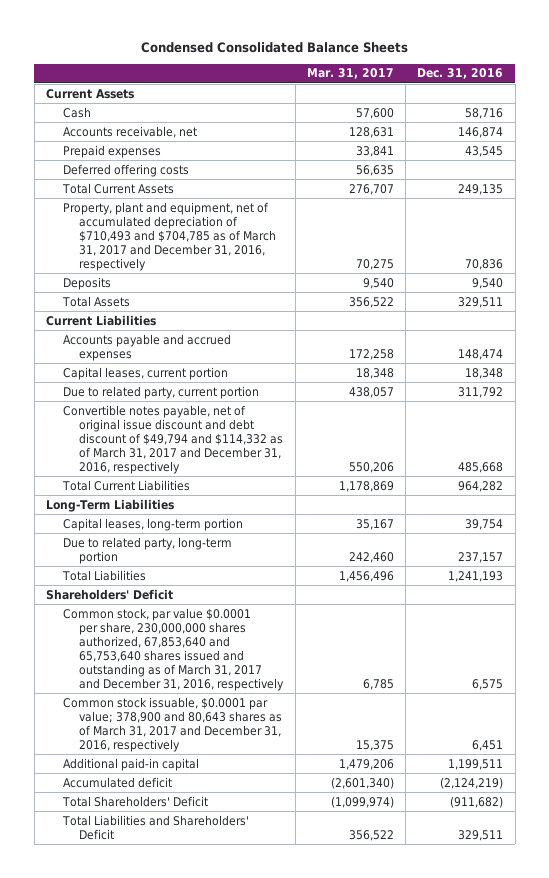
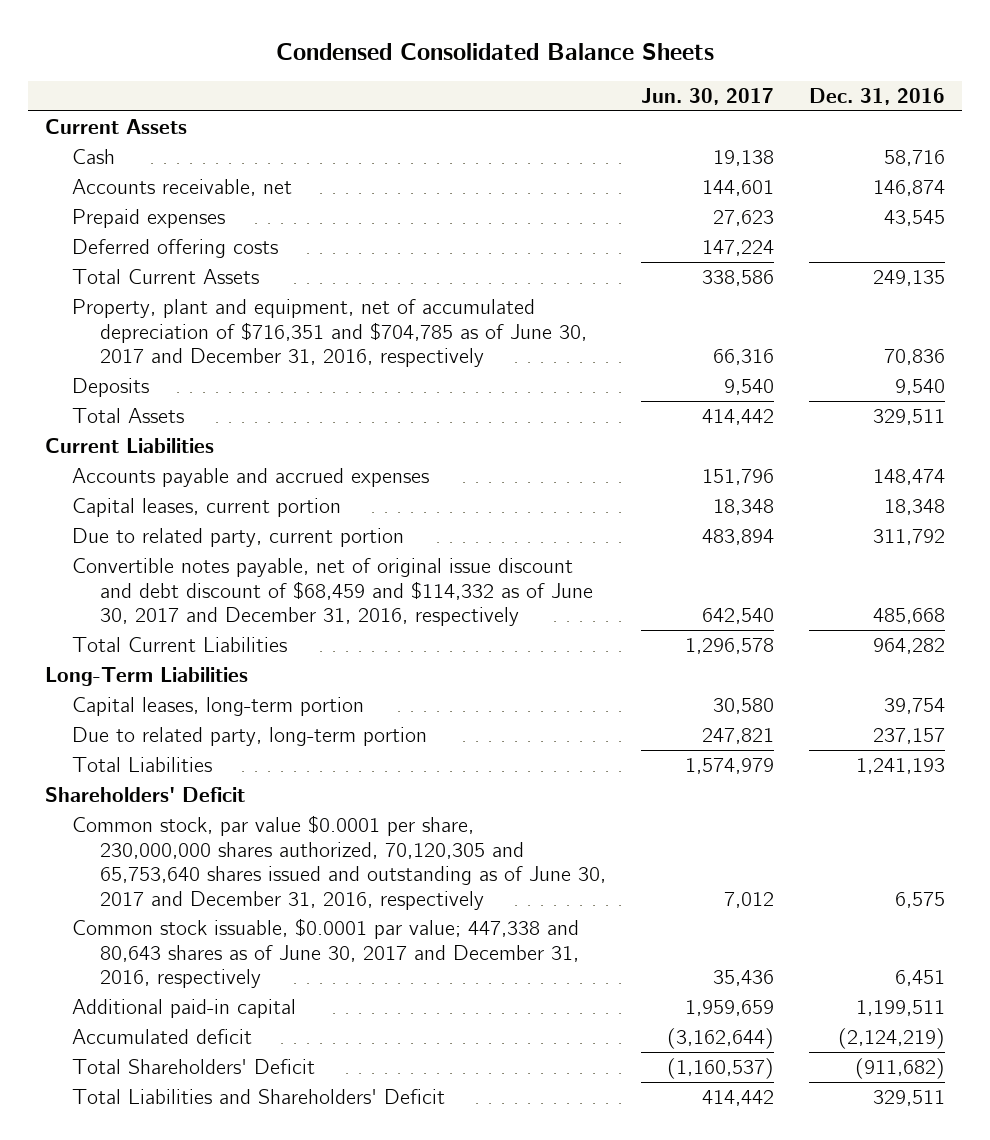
[306,68,394,80] Mar. 31, 2017 -> none
none -> [640,88,774,106] Jun. 30, 2017
[62,201,277,271] Property, plant and equipment, net of accumulated depreciation of $710,493 and $704,785 as of March 31, 2017 and December 31, 2016, respectively -> [72,299,587,368] Property, plant and equipment, net of accumulated depreciation of $716,351 and $704,785 as of June 30, 2017 and December 31, 2016, respectively
[62,404,284,474] Convertible notes payable, net of original issue discount and debt discount of $49,794 and $114,332 as of March 31, 2017 and December 31, 2016, respectively -> [72,558,593,627] Convertible notes payable, net of original issue discount and debt discount of $68,459 and $114,332 as of June 30, 2017 and December 31, 2016, respectively
[62,607,285,692] Common stock, par value $0.0001 per share, 230,000,000 shares authorized, 67,853,640 and 65,753,640 shares issued and outstanding as of March 31, 2017 and December 31, 2016, respectively -> [72,815,606,910] Common stock, par value $0.0001 per share, 230,000,000 shares authorized, 70,120,305 and 65,753,640 shares issued and outstanding as of June 30, 2017 and December 31, 2016, respectively
[62,696,283,752] Common stock issuable, $0.0001 par value; 378,900 and 80,643 shares as of March 31, 2017 and December 31, 2016, respectively -> [72,918,580,989] Common stock issuable, $0.0001 par value; 447,338 and 80,643 shares as of June 30, 2017 and December 31, 2016, respectively

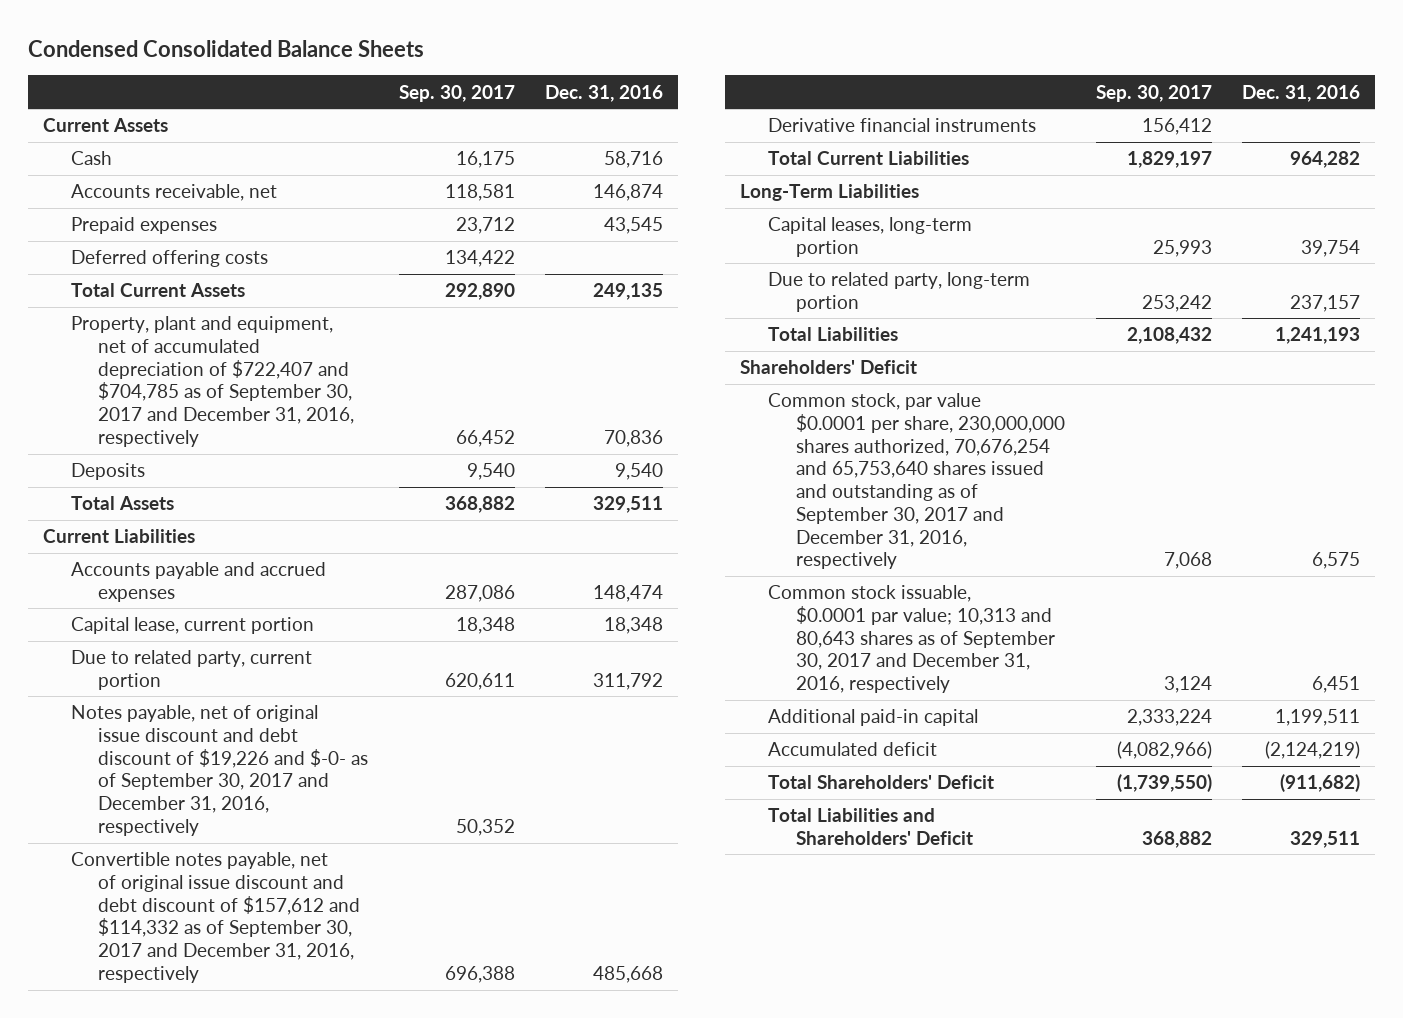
[640,88,774,106] Jun. 30, 2017 -> none
none -> [398,84,515,102] Sep. 30, 2017
[72,299,587,368] Property, plant and equipment, net of accumulated depreciation of $716,351 and $704,785 as of June 30, 2017 and December 31, 2016, respectively -> [70,316,355,447] Property, plant and equipment, net of accumulated depreciation of $722,407 and $704,785 as of September 30, 2017 and December 31, 2016, respectively
[72,498,342,518] Capital leases, current portion -> [70,617,314,635] Capital lease, current portion
none -> [70,705,369,836] Notes payable, net of original issue discount and debt discount of $19,226 and $-0- as of September 30, 2017 and December 31, 2016, respectively
[72,558,593,627] Convertible notes payable, net of original issue discount and debt discount of $68,459 and $114,332 as of June 30, 2017 and December 31, 2016, respectively -> [70,852,361,983] Convertible notes payable, net of original issue discount and debt discount of $157,612 and $114,332 as of September 30, 2017 and December 31, 2016, respectively
none -> [767,118,1036,133] Derivative financial instruments
[72,815,606,910] Common stock, par value $0.0001 per share, 230,000,000 shares authorized, 70,120,305 and 65,753,640 shares issued and outstanding as of June 30, 2017 and December 31, 2016, respectively -> [767,393,1065,570] Common stock, par value $0.0001 per share, 230,000,000 shares authorized, 70,676,254 and 65,753,640 shares issued and outstanding as of September 30, 2017 and December 31, 2016, respectively
[72,918,580,989] Common stock issuable, $0.0001 par value; 447,338 and 80,643 shares as of June 30, 2017 and December 31, 2016, respectively -> [767,585,1055,694] Common stock issuable, $0.0001 par value; 10,313 and 80,643 shares as of September 30, 2017 and December 31, 2016, respectively

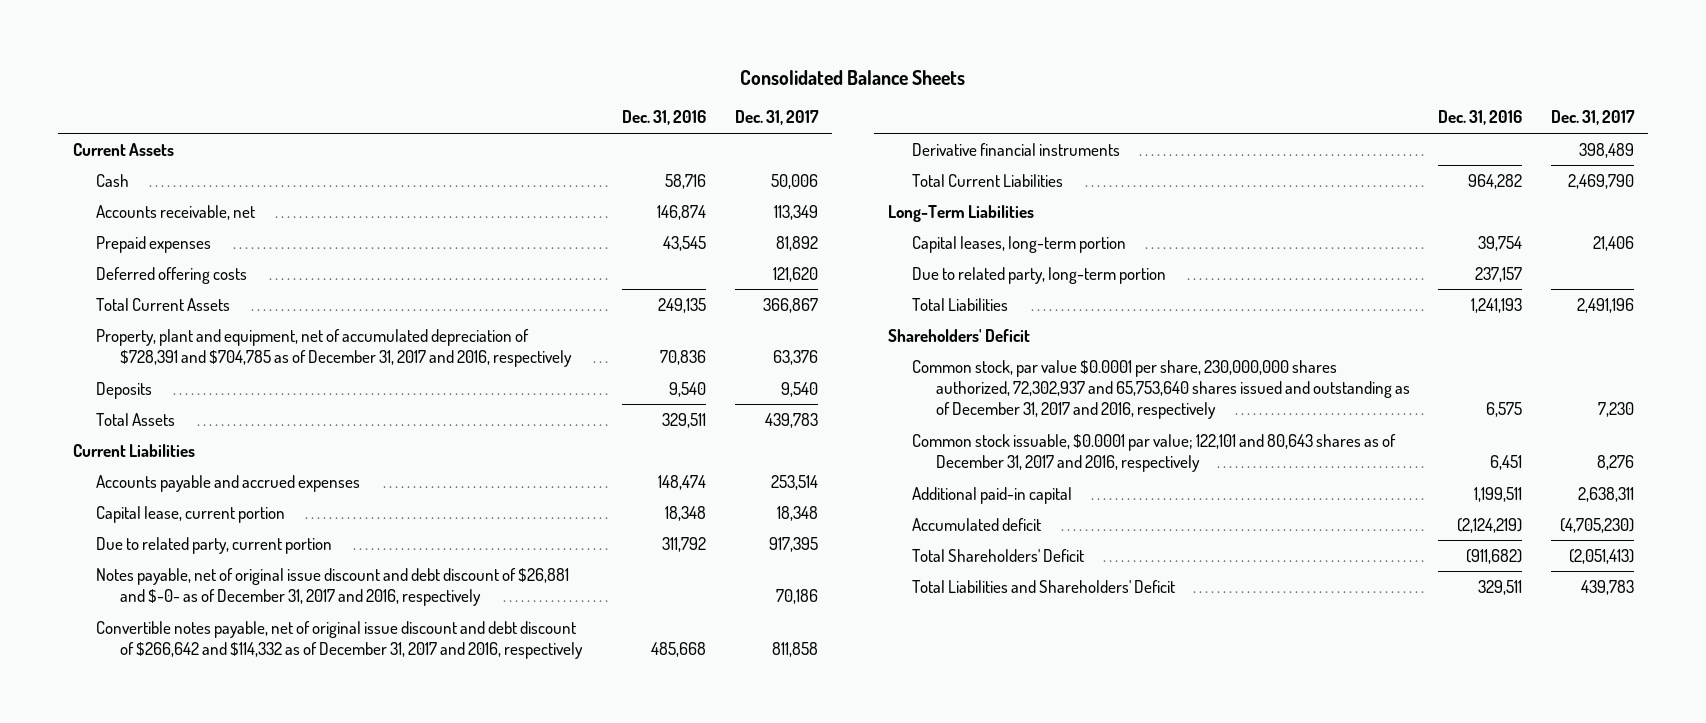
[27,39,424,57] Condensed Consolidated Balance Sheets -> [740,69,966,85] Consolidated Balance Sheets
[398,84,515,102] Sep. 30, 2017 -> none
none -> [734,110,819,126] Dec. 31, 2017
[70,316,355,447] Property, plant and equipment, net of accumulated depreciation of $722,407 and $704,785 as of September 30, 2017 and December 31, 2016, respectively -> [96,328,573,368] Property, plant and equipment, net of accumulated depreciation of $728,391 and $704,785 as of December 31, 2017 and 2016, respectively
[70,705,369,836] Notes payable, net of original issue discount and debt discount of $19,226 and $-0- as of September 30, 2017 and December 31, 2016, respectively -> [96,567,570,607] Notes payable, net of original issue discount and debt discount of $26,881 and $-0- as of December 31, 2017 and 2016, respectively
[70,852,361,983] Convertible notes payable, net of original issue discount and debt discount of $157,612 and $114,332 as of September 30, 2017 and December 31, 2016, respectively -> [96,620,584,660] Convertible notes payable, net of original issue discount and debt discount of $266,642 and $114,332 as of December 31, 2017 and 2016, respectively
[767,393,1065,570] Common stock, par value $0.0001 per share, 230,000,000 shares authorized, 70,676,254 and 65,753,640 shares issued and outstanding as of September 30, 2017 and December 31, 2016, respectively -> [912,359,1410,420] Common stock, par value $0.0001 per share, 230,000,000 shares authorized, 72,302,937 and 65,753,640 shares issued and outstanding as of December 31, 2017 and 2016, respectively
[767,585,1055,694] Common stock issuable, $0.0001 par value; 10,313 and 80,643 shares as of September 30, 2017 and December 31, 2016, respectively -> [912,433,1397,473] Common stock issuable, $0.0001 par value; 122,101 and 80,643 shares as of December 31, 2017 and 2016, respectively

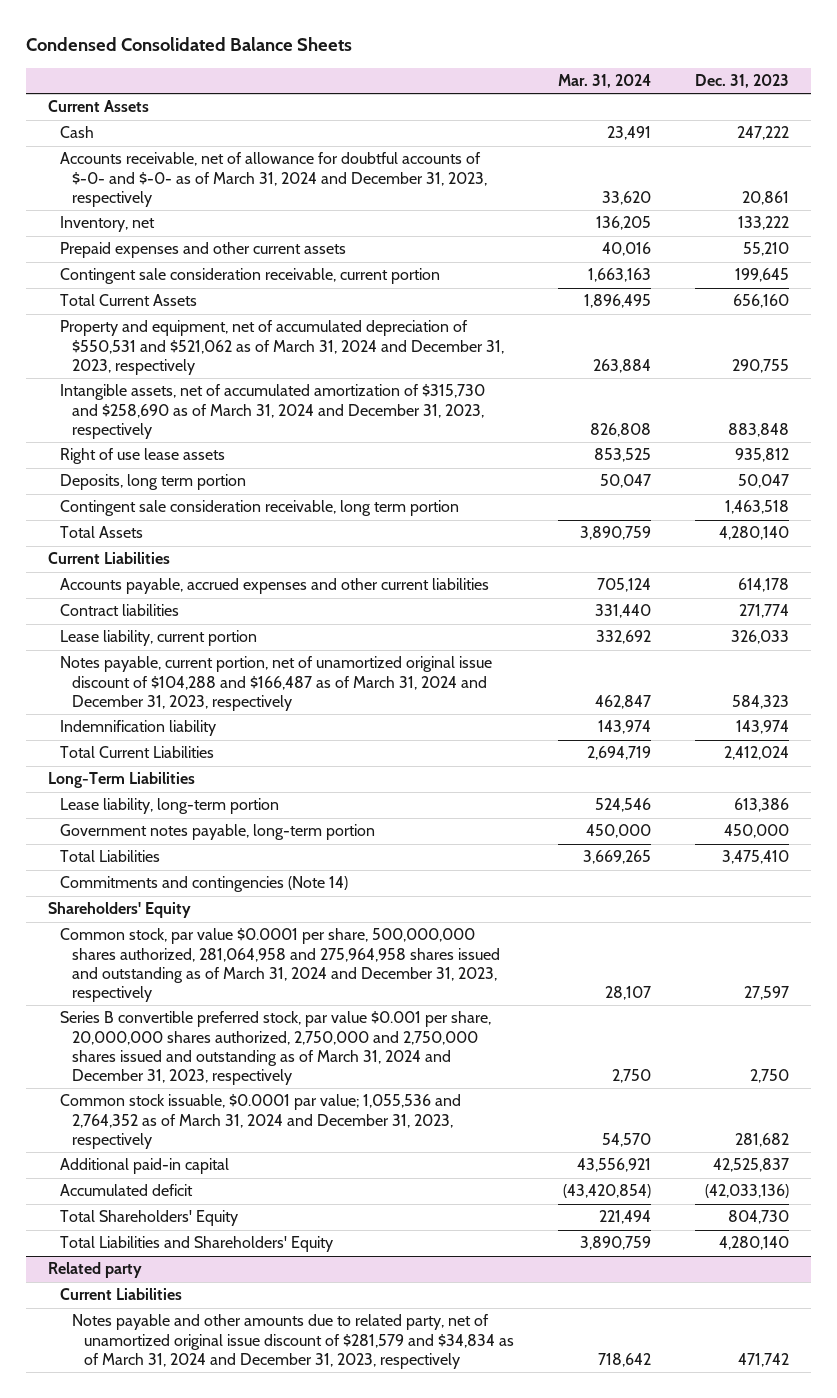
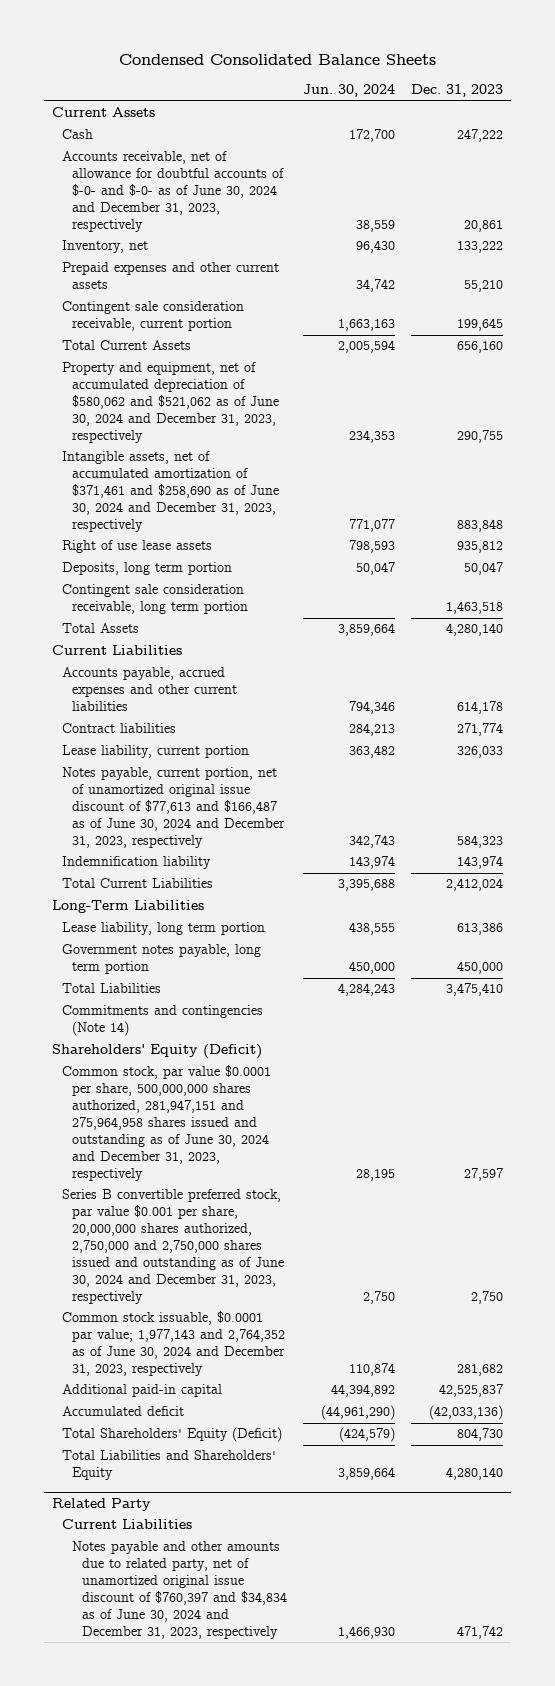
[557,74,651,89] Mar. 31, 2024 -> none
none -> [303,84,396,98] Jun. 30, 2024
[60,152,487,207] Accounts receivable, net of allowance for doubtful accounts of $-0- and $-0- as of March 31, 2024 and December 31, 2023, respectively -> [62,151,285,233] Accounts receivable, net of allowance for doubtful accounts of $-0- and $-0- as of June 30, 2024 and December 31, 2023, respectively
[60,320,504,375] Property and equipment, net of accumulated depreciation of $550,531 and $521,062 as of March 31, 2024 and December 31, 2023, respectively -> [62,362,280,444] Property and equipment, net of accumulated depreciation of $580,062 and $521,062 as of June 30, 2024 and December 31, 2023, respectively
[60,384,486,439] Intangible assets, net of accumulated amortization of $315,730 and $258,690 as of March 31, 2024 and December 31, 2023, respectively -> [62,451,280,533] Intangible assets, net of accumulated amortization of $371,461 and $258,690 as of June 30, 2024 and December 31, 2023, respectively
[60,656,493,711] Notes payable, current portion, net of unamortized original issue discount of $104,288 and $166,487 as of March 31, 2024 and December 31, 2023, respectively -> [62,767,286,849] Notes payable, current portion, net of unamortized original issue discount of $77,613 and $166,487 as of June 30, 2024 and December 31, 2023, respectively
[60,798,280,815] Lease liability, long-term portion -> [62,922,266,936] Lease liability, long term portion
[60,824,376,841] Government notes payable, long-term portion -> [62,944,262,975] Government notes payable, long term portion
[48,902,192,919] Shareholders' Equity -> [52,1044,263,1060] Shareholders' Equity (Deficit)
[60,928,500,1002] Common stock, par value $0.0001 per share, 500,000,000 shares authorized, 281,064,958 and 275,964,958 shares issued and outstanding as of March 31, 2024 and December 31, 2023, respectively -> [62,1065,272,1182] Common stock, par value $0.0001 per share, 500,000,000 shares authorized, 281,947,151 and 275,964,958 shares issued and outstanding as of June 30, 2024 and December 31, 2023, respectively
[60,1011,492,1085] Series B convertible preferred stock, par value $0.001 per share, 20,000,000 shares authorized, 2,750,000 and 2,750,000 shares issued and outstanding as of March 31, 2024 and December 31, 2023, respectively -> [62,1189,285,1305] Series B convertible preferred stock, par value $0.001 per share, 20,000,000 shares authorized, 2,750,000 and 2,750,000 shares issued and outstanding as of June 30, 2024 and December 31, 2023, respectively
[60,1094,462,1149] Common stock issuable, $0.0001 par value; 1,055,536 and 2,764,352 as of March 31, 2024 and December 31, 2023, respectively -> [62,1311,286,1377] Common stock issuable, $0.0001 par value; 1,977,143 and 2,764,352 as of June 30, 2024 and December 31, 2023, respectively
[60,1210,239,1227] Total Shareholders' Equity -> [62,1427,283,1443] Total Shareholders' Equity (Deficit)
[48,1262,143,1279] Related party -> [52,1497,152,1511] Related Party
[71,1314,514,1369] Notes payable and other amounts due to related party, net of unamortized original issue discount of $281,579 and $34,834 as of March 31, 2024 and December 31, 2023, respectively -> [72,1541,288,1640] Notes payable and other amounts due to related party, net of unamortized original issue discount of $760,397 and $34,834 as of June 30, 2024 and December 31, 2023, respectively

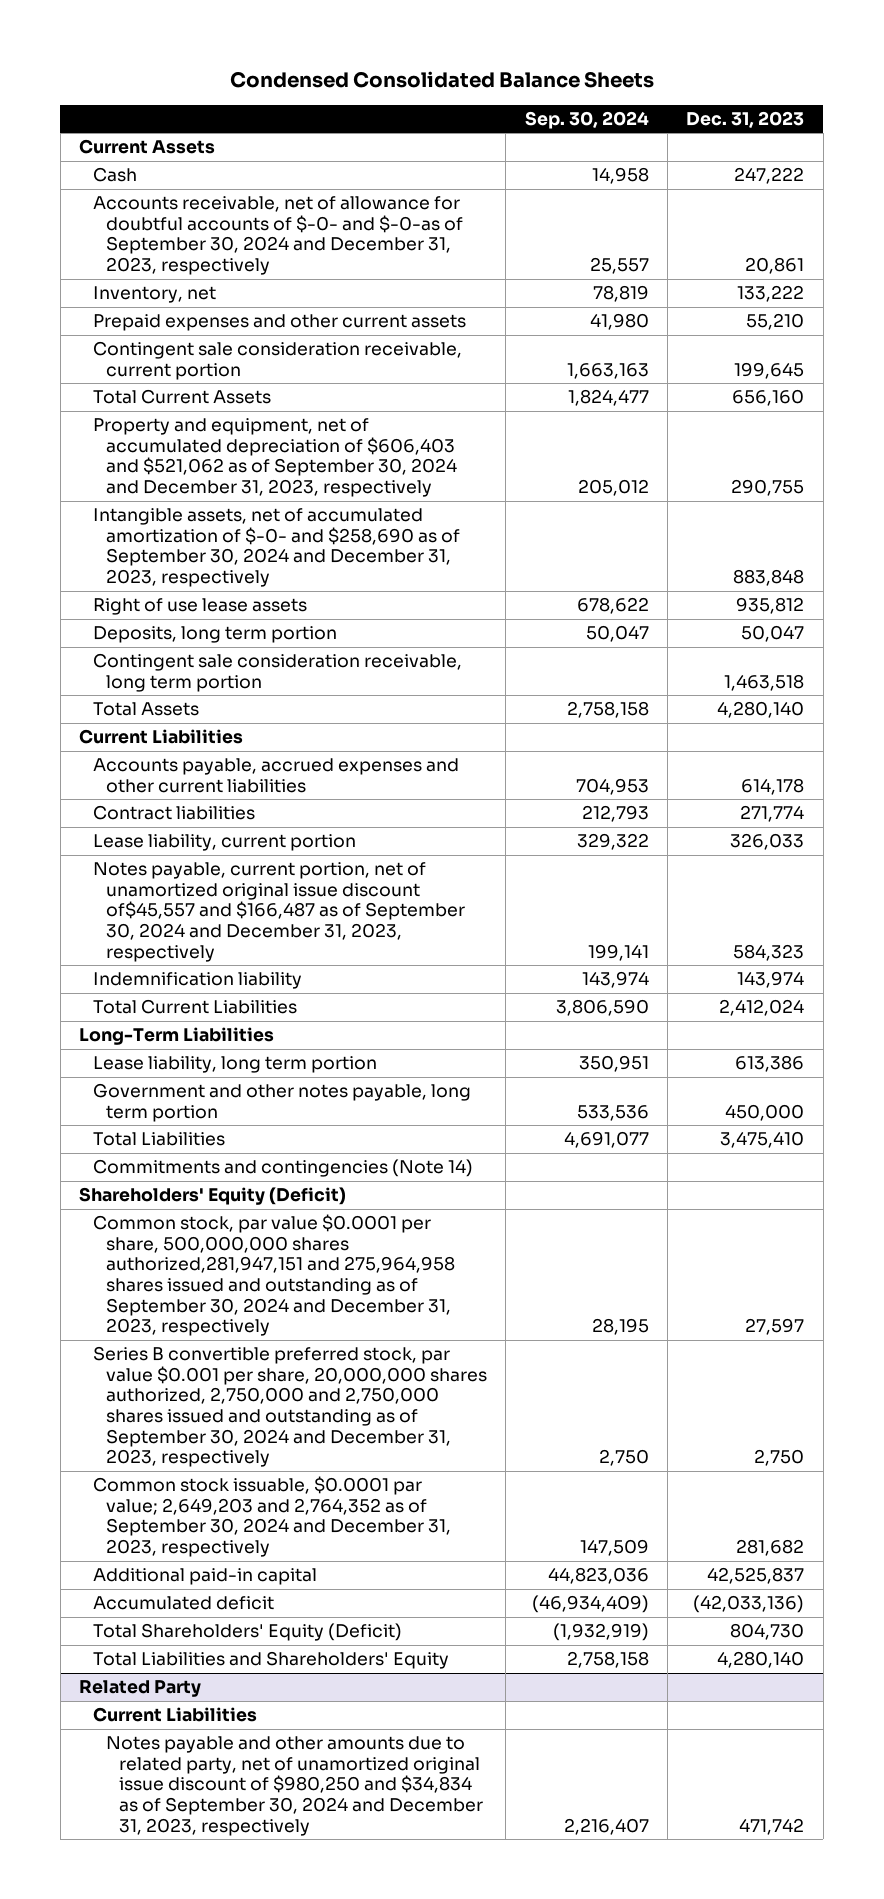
[303,84,396,98] Jun. 30, 2024 -> none
none -> [524,110,649,129] Sep. 30, 2024
[62,151,285,233] Accounts receivable, net of allowance for doubtful accounts of $-0- and $-0- as of June 30, 2024 and December 31, 2023, respectively -> [92,196,463,276] Accounts receivable, net of allowance for doubtful accounts of $-0- and $-0-as of September 30, 2024 and December 31, 2023, respectively
[62,362,280,444] Property and equipment, net of accumulated depreciation of $580,062 and $521,062 as of June 30, 2024 and December 31, 2023, respectively -> [92,418,457,498] Property and equipment, net of accumulated depreciation of $606,403 and $521,062 as of September 30, 2024 and December 31, 2023, respectively
[62,451,280,533] Intangible assets, net of accumulated amortization of $371,461 and $258,690 as of June 30, 2024 and December 31, 2023, respectively -> [92,508,460,588] Intangible assets, net of accumulated amortization of $-0- and $258,690 as of September 30, 2024 and December 31, 2023, respectively
[62,767,286,849] Notes payable, current portion, net of unamortized original issue discount of $77,613 and $166,487 as of June 30, 2024 and December 31, 2023, respectively -> [92,862,465,962] Notes payable, current portion, net of unamortized original issue discount of$45,557 and $166,487 as of September 30, 2024 and December 31, 2023, respectively
[62,944,262,975] Government notes payable, long term portion -> [92,1083,471,1122] Government and other notes payable, long term portion
[62,1065,272,1182] Common stock, par value $0.0001 per share, 500,000,000 shares authorized, 281,947,151 and 275,964,958 shares issued and outstanding as of June 30, 2024 and December 31, 2023, respectively -> [92,1214,455,1337] Common stock, par value $0.0001 per share, 500,000,000 shares authorized,281,947,151 and 275,964,958 shares issued and outstanding as of September 30, 2024 and December 31, 2023, respectively
[62,1189,285,1305] Series B convertible preferred stock, par value $0.001 per share, 20,000,000 shares authorized, 2,750,000 and 2,750,000 shares issued and outstanding as of June 30, 2024 and December 31, 2023, respectively -> [92,1346,487,1468] Series B convertible preferred stock, par value $0.001 per share, 20,000,000 shares authorized, 2,750,000 and 2,750,000 shares issued and outstanding as of September 30, 2024 and December 31, 2023, respectively
[62,1311,286,1377] Common stock issuable, $0.0001 par value; 1,977,143 and 2,764,352 as of June 30, 2024 and December 31, 2023, respectively -> [92,1476,451,1558] Common stock issuable, $0.0001 par value; 2,649,203 and 2,764,352 as of September 30, 2024 and December 31, 2023, respectively
[72,1541,288,1640] Notes payable and other amounts due to related party, net of unamortized original issue discount of $760,397 and $34,834 as of June 30, 2024 and December 31, 2023, respectively -> [105,1736,483,1836] Notes payable and other amounts due to related party, net of unamortized original issue discount of $980,250 and $34,834 as of September 30, 2024 and December 31, 2023, respectively

